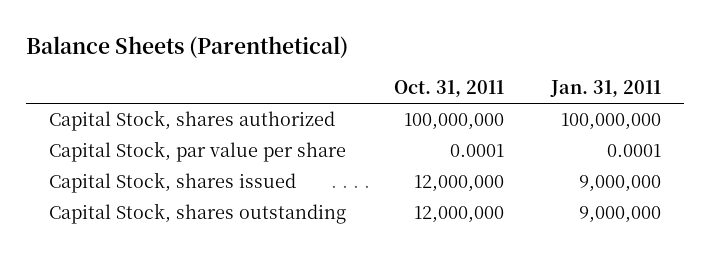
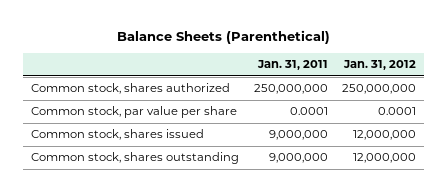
[393,80,504,98] Oct. 31, 2011 -> none
none -> [343,60,417,71] Jan. 31, 2012
[49,110,336,132] Capital Stock, shares authorized -> [30,83,230,95] Common stock, shares authorized
[560,113,661,131] 100,000,000 -> [253,84,328,95] 250,000,000
[49,141,347,163] Capital Stock, par value per share -> [30,106,237,119] Common stock, par value per share
[49,172,297,194] Capital Stock, shares issued -> [30,129,204,141] Common stock, shares issued
[49,203,347,225] Capital Stock, shares outstanding -> [30,152,239,165] Common stock, shares outstanding

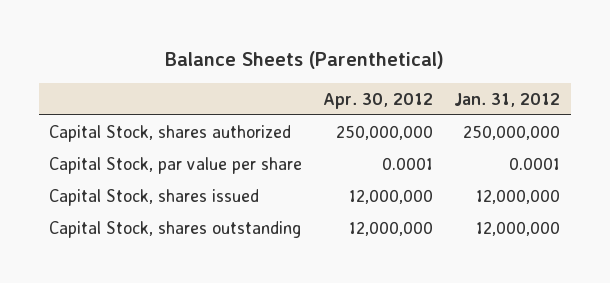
[256,60,328,71] Jan. 31, 2011 -> none
none -> [323,92,434,109] Apr. 30, 2012
[30,83,230,95] Common stock, shares authorized -> [49,124,292,142] Capital Stock, shares authorized
[30,106,237,119] Common stock, par value per share -> [49,156,303,174] Capital Stock, par value per share
[30,129,204,141] Common stock, shares issued -> [49,188,260,206] Capital Stock, shares issued
[30,152,239,165] Common stock, shares outstanding -> [49,220,302,238] Capital Stock, shares outstanding

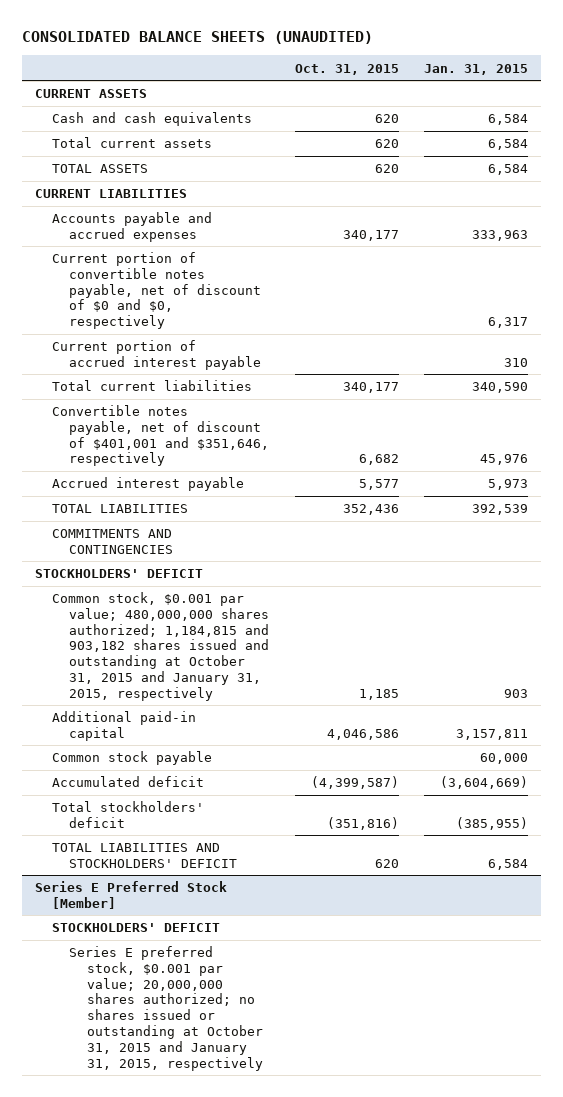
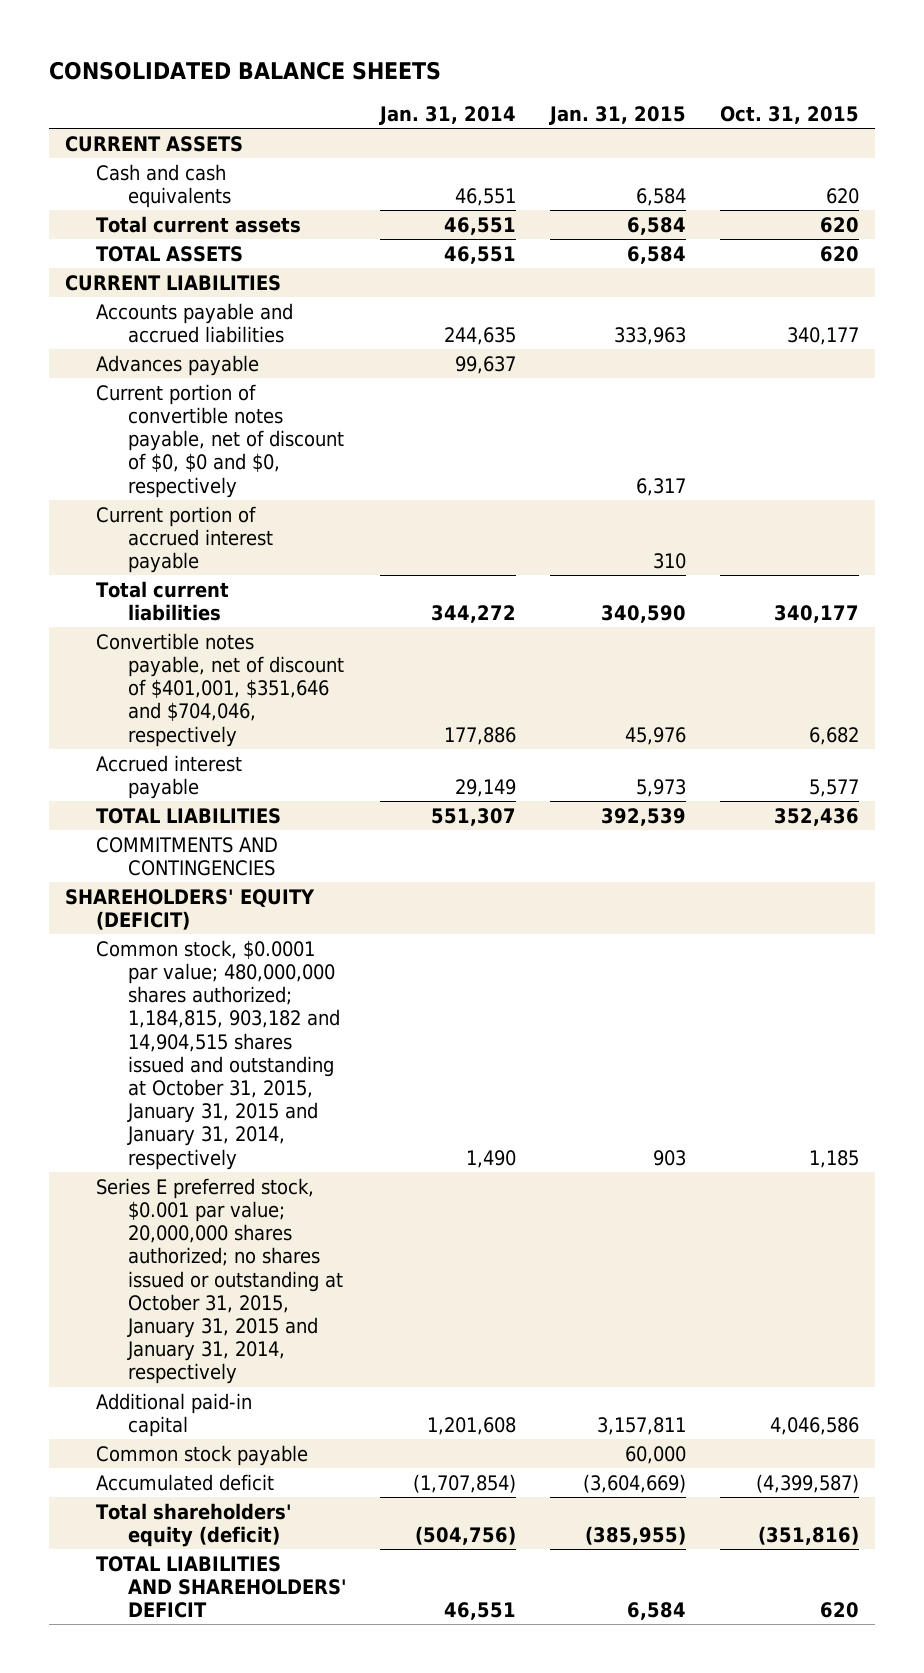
[21,31,373,45] CONSOLIDATED BALANCE SHEETS (UNAUDITED) -> [48,61,441,81] CONSOLIDATED BALANCE SHEETS
none -> [379,106,517,126] Jan. 31, 2014
[52,212,213,242] Accounts payable and accrued expenses -> [96,302,294,343] Accounts payable and accrued liabilities
none -> [96,354,260,376] Advances payable
[52,252,262,330] Current portion of convertible notes payable, net of discount of $0 and $0, respectively -> [96,383,344,498] Current portion of convertible notes payable, net of discount of $0, $0 and $0, respectively
[52,405,270,467] Convertible notes payable, net of discount of $401,001 and $351,646, respectively -> [96,632,344,747] Convertible notes payable, net of discount of $401,001, $351,646 and $704,046, respectively
[34,569,203,579] STOCKHOLDERS' DEFICIT -> [65,888,316,930] SHAREHOLDERS' EQUITY (DEFICIT)
[52,592,270,701] Common stock, $0.001 par value; 480,000,000 shares authorized; 1,184,815 and 903,182 shares issued and outstanding at October 31, 2015 and January 31, 2015, respectively -> [96,939,340,1170] Common stock, $0.0001 par value; 480,000,000 shares authorized; 1,184,815, 903,182 and 14,904,515 shares issued and outstanding at October 31, 2015, January 31, 2015 and January 31, 2014, respectively
none -> [96,1177,343,1385] Series E preferred stock, $0.001 par value; 20,000,000 shares authorized; no shares issued or outstanding at October 31, 2015, January 31, 2015 and January 31, 2014, respectively
[34,881,227,909] Series E Preferred Stock [Member] -> none
[52,923,221,933] STOCKHOLDERS' DEFICIT -> none
[69,946,263,1071] Series E preferred stock, $0.001 par value; 20,000,000 shares authorized; no shares issued or outstanding at October 31, 2015 and January 31, 2015, respectively -> none
[52,801,205,828] Total stockholders' deficit -> [96,1502,293,1547] Total shareholders' equity (deficit)
[52,843,238,868] TOTAL LIABILITIES AND STOCKHOLDERS' DEFICIT -> [96,1555,347,1619] TOTAL LIABILITIES AND SHAREHOLDERS' DEFICIT

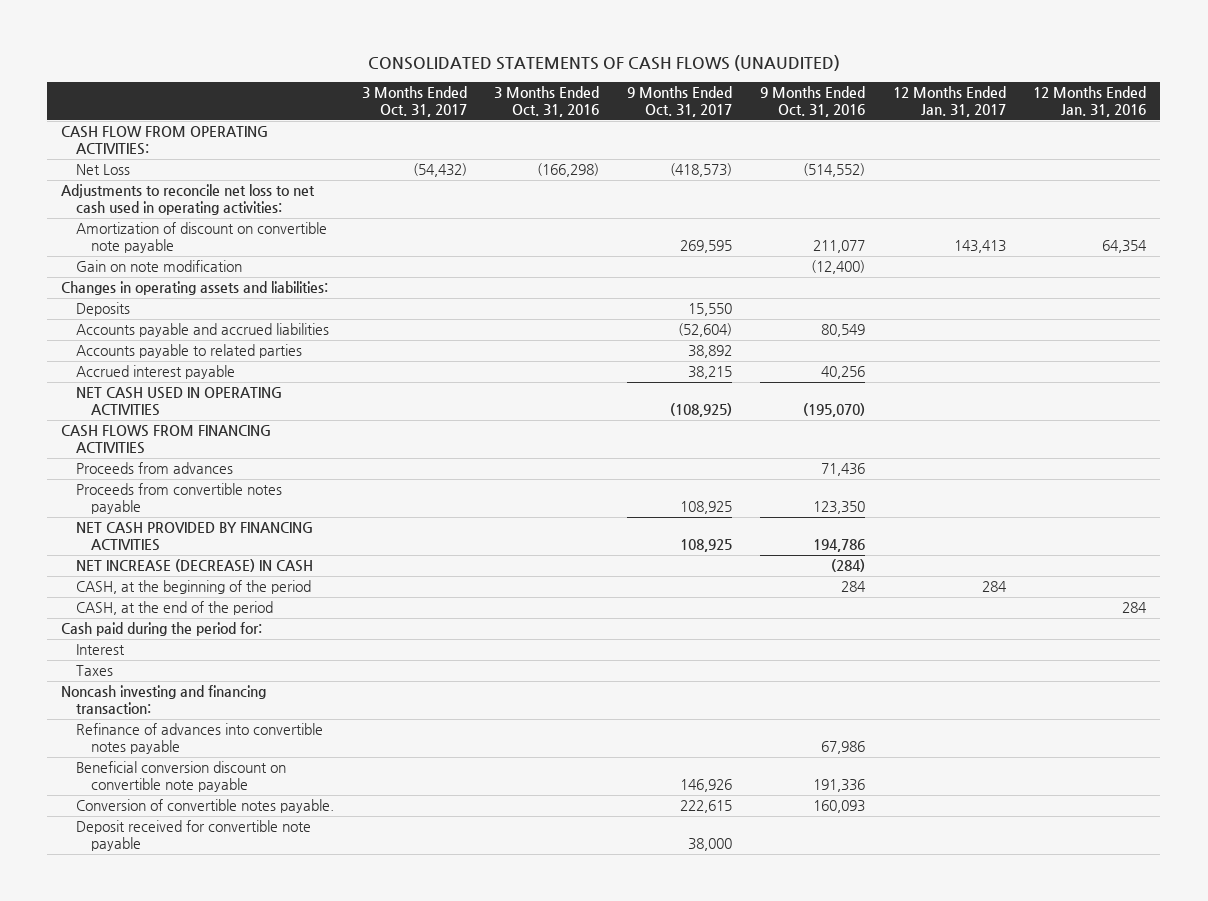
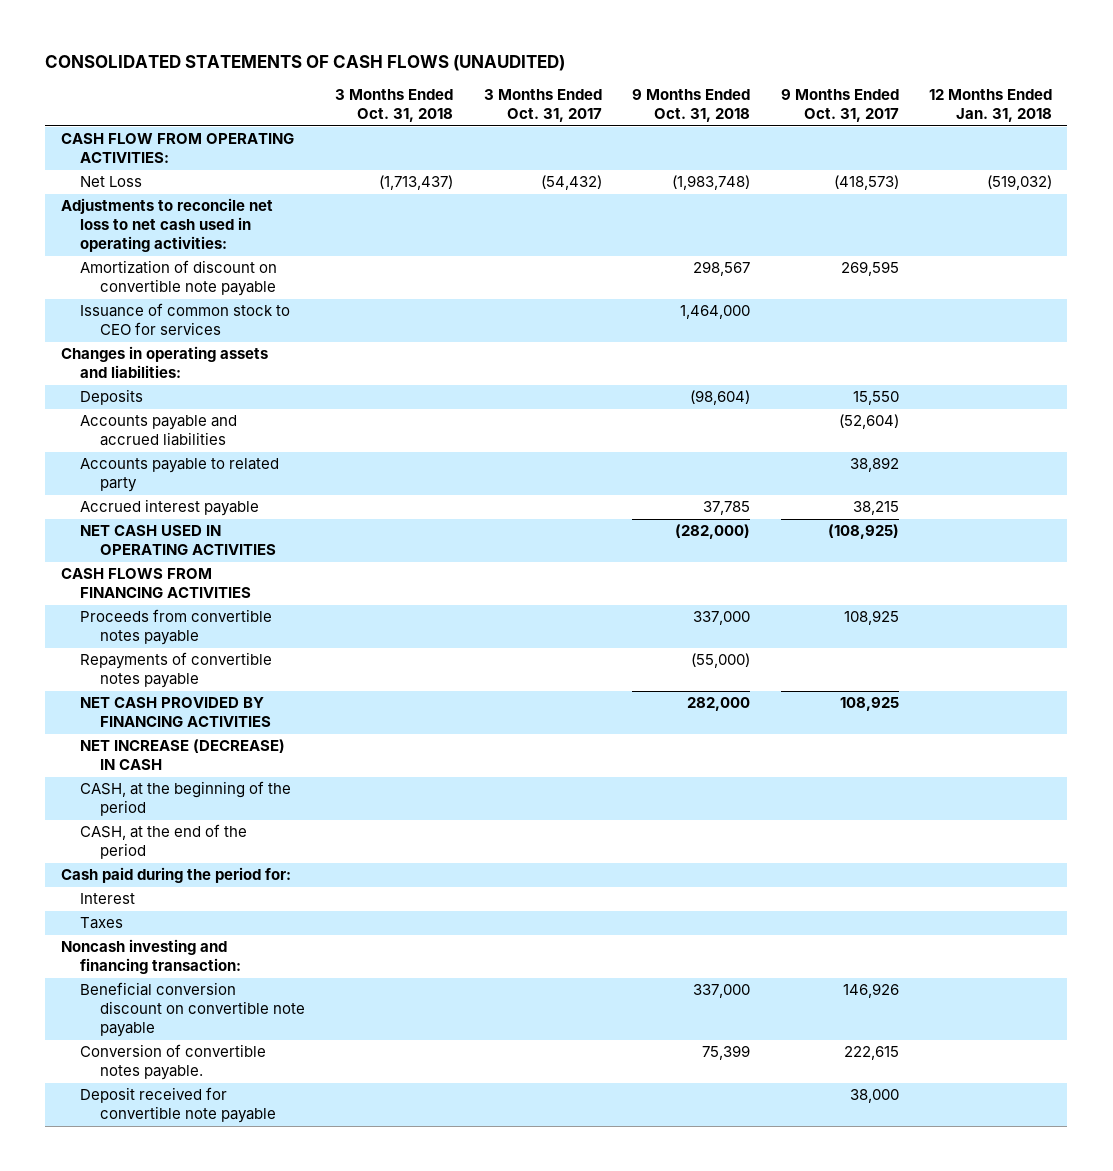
[494,86,600,118] 3 Months Ended Oct. 31, 2016 -> none
[759,86,865,118] 9 Months Ended Oct. 31, 2016 -> none
[892,86,1006,118] 12 Months Ended Jan. 31, 2017 -> none
[1033,86,1147,118] 12 Months Ended Jan. 31, 2016 -> none
none -> [335,89,454,123] 3 Months Ended Oct. 31, 2018
none -> [632,89,751,123] 9 Months Ended Oct. 31, 2018
none -> [929,89,1053,123] 12 Months Ended Jan. 31, 2018
[75,260,242,273] Gain on note modification -> none
none -> [80,303,291,336] Issuance of common stock to CEO for services
[75,344,302,359] Accounts payable to related parties -> [80,458,280,493] Accounts payable to related party
[75,462,233,475] Proceeds from advances -> none
none -> [80,652,273,689] Repayments of convertible notes payable
[75,723,323,755] Refinance of advances into convertible notes payable -> none

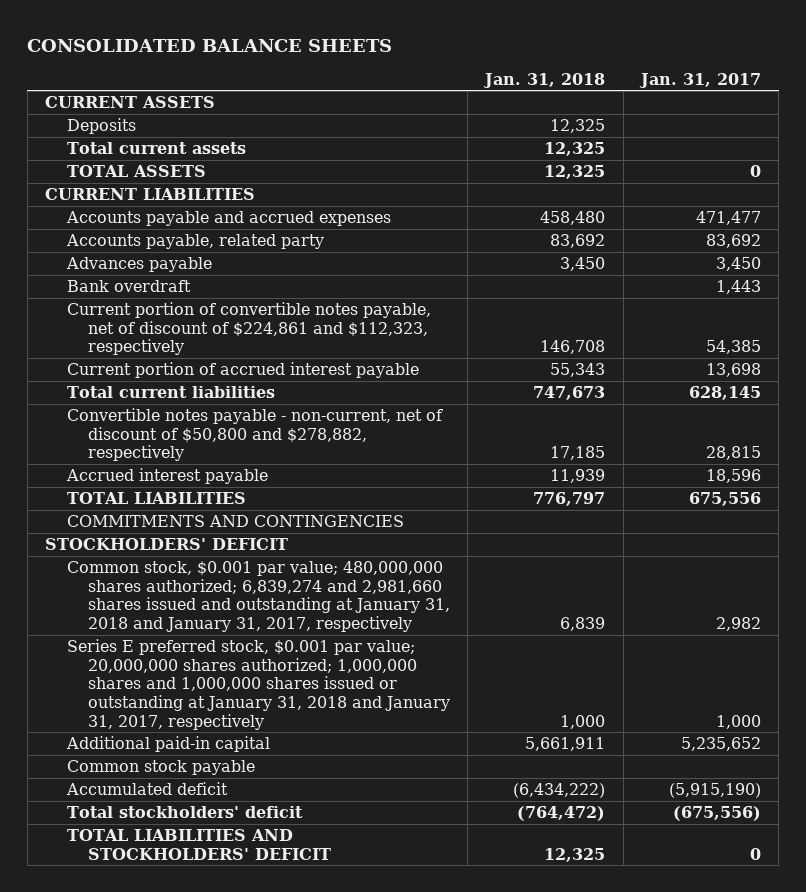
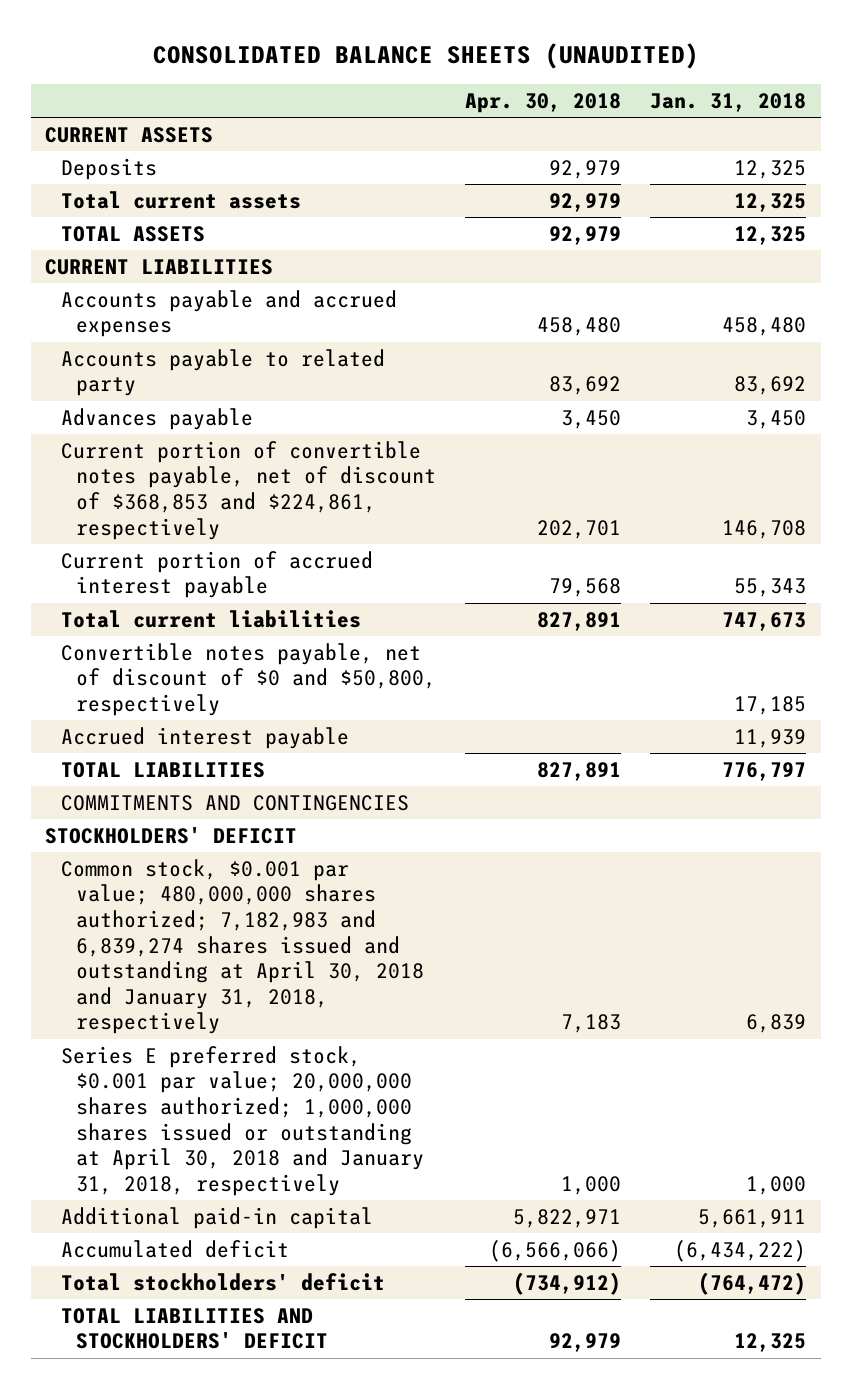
[27,38,393,52] CONSOLIDATED BALANCE SHEETS -> [152,43,699,70] CONSOLIDATED BALANCE SHEETS (UNAUDITED)
[638,72,761,88] Jan. 31, 2017 -> none
none -> [464,92,621,113] Apr. 30, 2018
[65,234,324,250] Accounts payable, related party -> [60,348,385,397] Accounts payable to related party
[66,280,191,293] Bank overdraft -> none
[66,302,431,356] Current portion of convertible notes payable, net of discount of $224,861 and $112,323, respectively -> [60,440,436,540] Current portion of convertible notes payable, net of discount of $368,853 and $224,861, respectively
[66,408,443,462] Convertible notes payable - non-current, net of discount of $50,800 and $278,882, respectively -> [60,642,436,717] Convertible notes payable, net of discount of $0 and $50,800, respectively
[66,561,451,633] Common stock, $0.001 par value; 480,000,000 shares authorized; 6,839,274 and 2,981,660 shares issued and outstanding at January 31, 2018 and January 31, 2017, respectively -> [60,858,424,1035] Common stock, $0.001 par value; 480,000,000 shares authorized; 7,182,983 and 6,839,274 shares issued and outstanding at April 30, 2018 and January 31, 2018, respectively
[66,639,451,730] Series E preferred stock, $0.001 par value; 20,000,000 shares authorized; 1,000,000 shares and 1,000,000 shares issued or outstanding at January 31, 2018 and January 31, 2017, respectively -> [60,1045,424,1196] Series E preferred stock, $0.001 par value; 20,000,000 shares authorized; 1,000,000 shares issued or outstanding at April 30, 2018 and January 31, 2018, respectively
[66,760,255,776] Common stock payable -> none

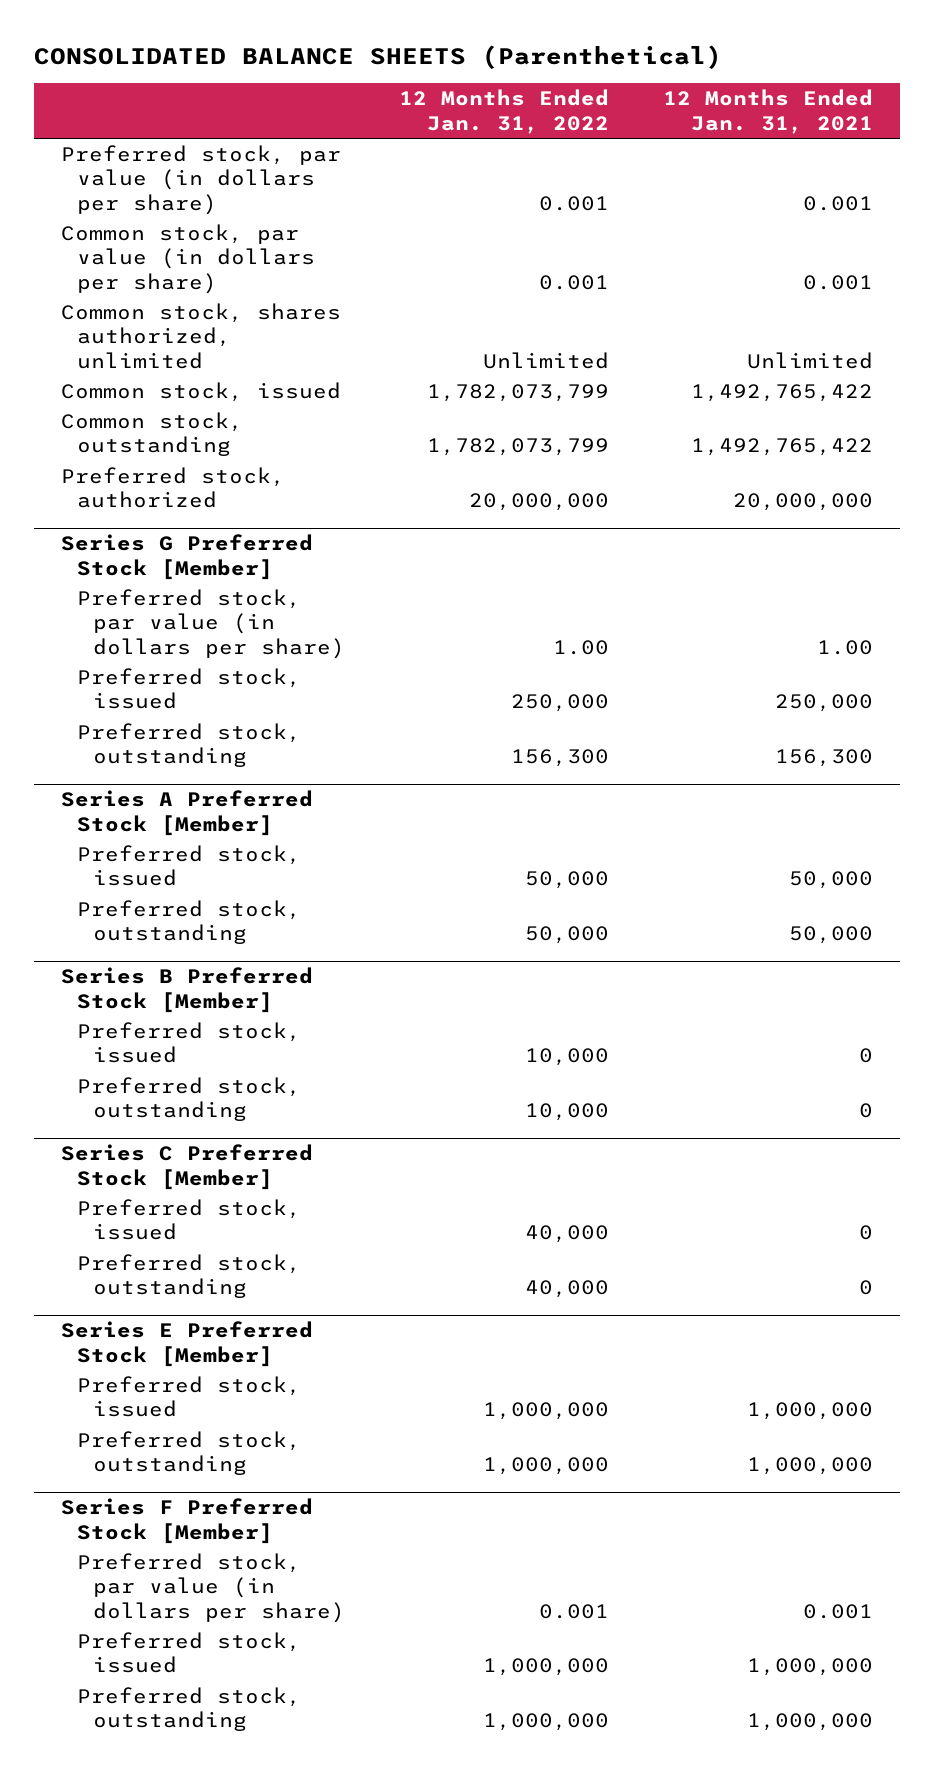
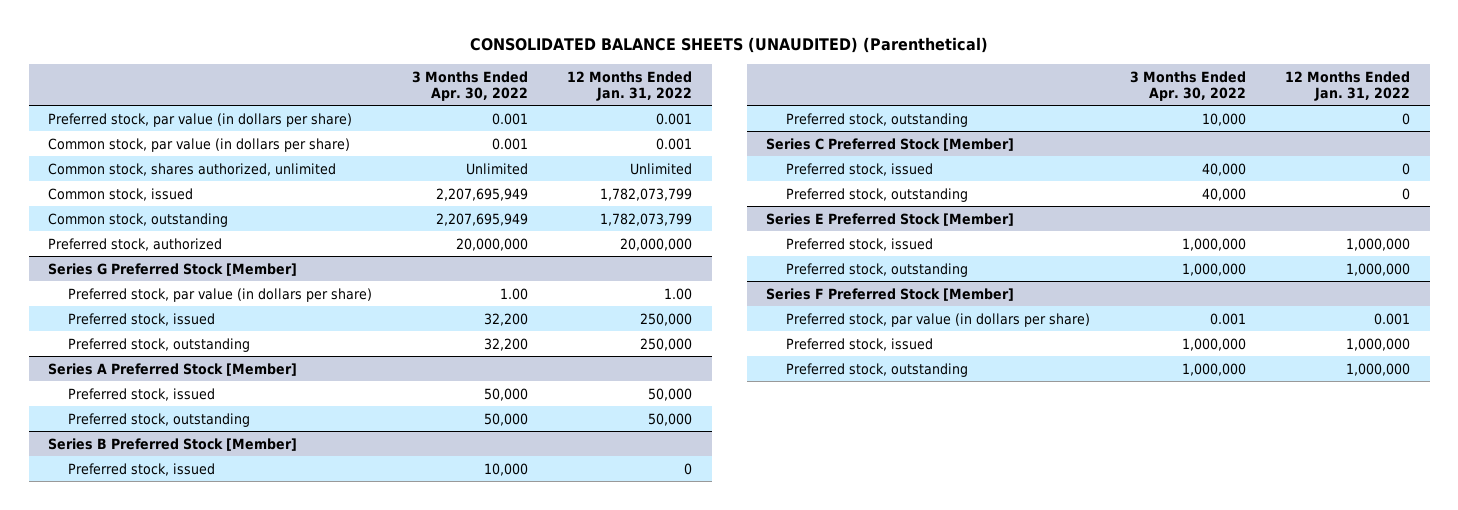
[33,44,722,69] CONSOLIDATED BALANCE SHEETS (Parenthetical) -> [470,37,989,54] CONSOLIDATED BALANCE SHEETS (UNAUDITED) (Parenthetical)
[663,89,874,134] 12 Months Ended Jan. 31, 2021 -> none
none -> [411,70,528,101] 3 Months Ended Apr. 30, 2022
[511,749,610,768] 156,300 -> [640,337,693,351] 250,000
[525,1048,610,1067] 10,000 -> [684,462,693,475] 0
[525,1103,610,1122] 10,000 -> [1402,112,1411,125] 0
[525,1225,610,1244] 40,000 -> [1402,162,1411,175] 0
[525,1280,610,1299] 40,000 -> [1402,187,1411,200] 0

